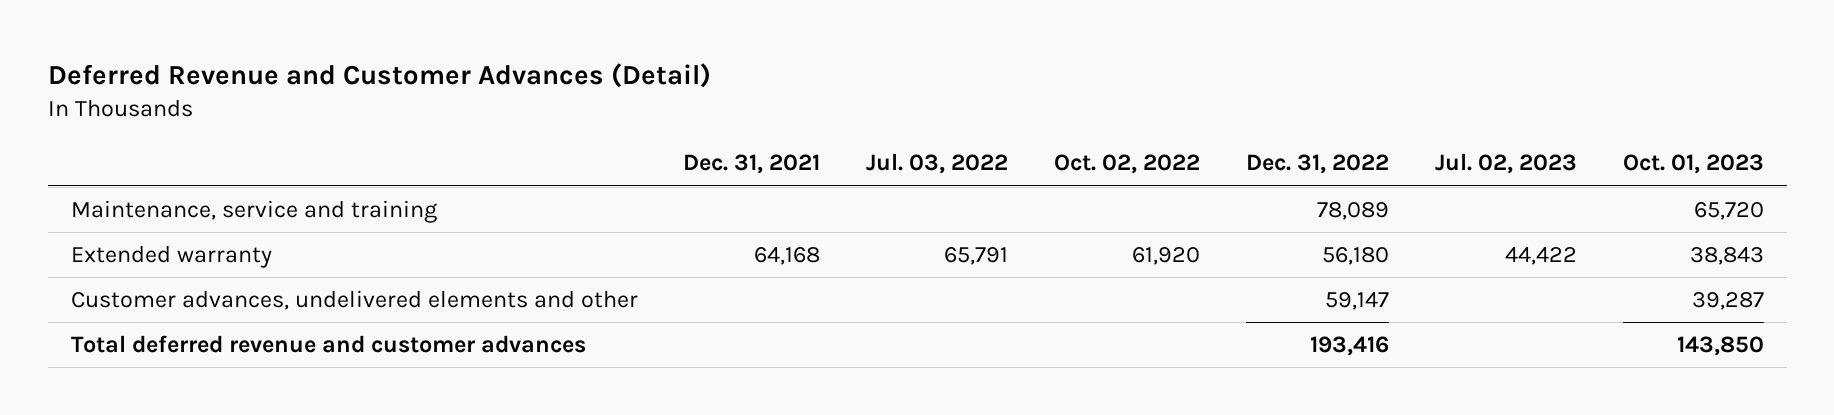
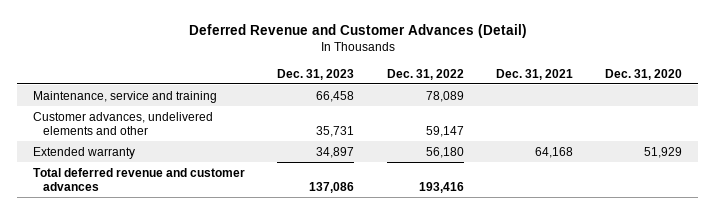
[866,153,1009,175] Jul. 03, 2022 -> none
[1054,154,1201,175] Oct. 02, 2022 -> none
[1435,153,1578,175] Jul. 02, 2023 -> none
[1622,154,1764,175] Oct. 01, 2023 -> none
none -> [277,68,355,80] Dec. 31, 2023
none -> [605,68,683,80] Dec. 31, 2020
[70,245,272,269] Extended warranty -> [33,146,136,159] Extended warranty

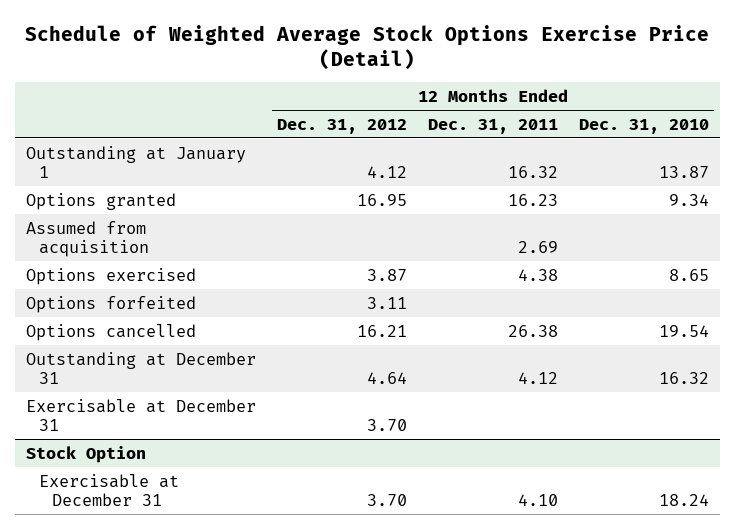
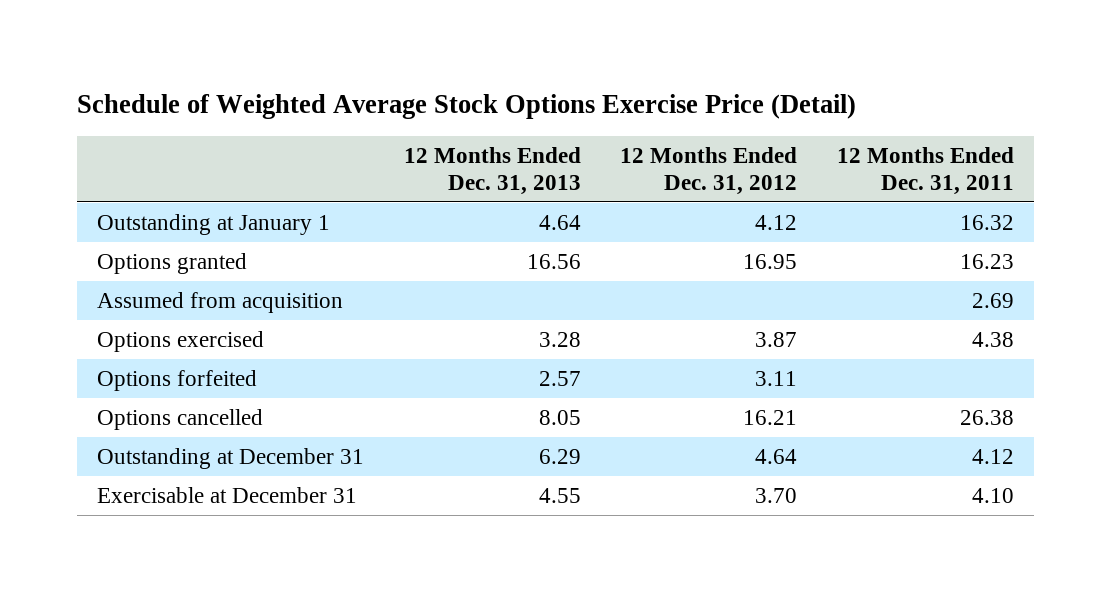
[579,118,710,134] Dec. 31, 2010 -> none
none -> [403,146,581,195] 12 Months Ended Dec. 31, 2013
[25,398,256,432] Exercisable at December 31 -> none
[25,445,146,463] Stock Option -> none

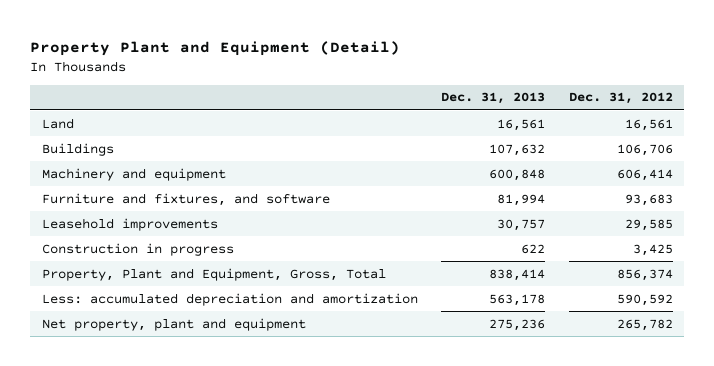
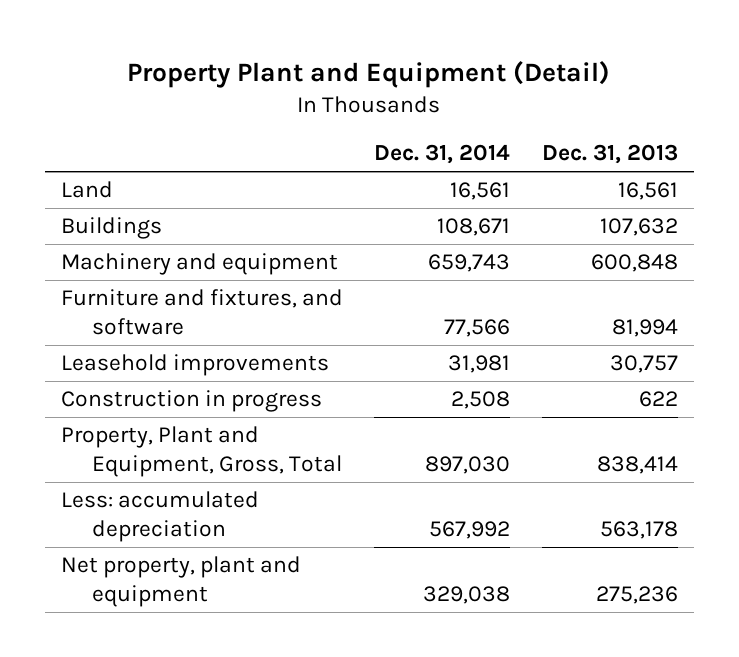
[568,92,673,105] Dec. 31, 2012 -> none
none -> [374,144,511,165] Dec. 31, 2014
[41,292,418,306] Less: accumulated depreciation and amortization -> [60,491,259,543] Less: accumulated depreciation

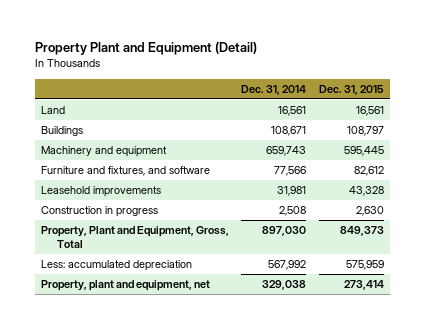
[542,144,679,165] Dec. 31, 2013 -> none
none -> [318,84,384,95] Dec. 31, 2015
[60,556,301,608] Net property, plant and equipment -> [41,280,211,292] Property, plant and equipment, net

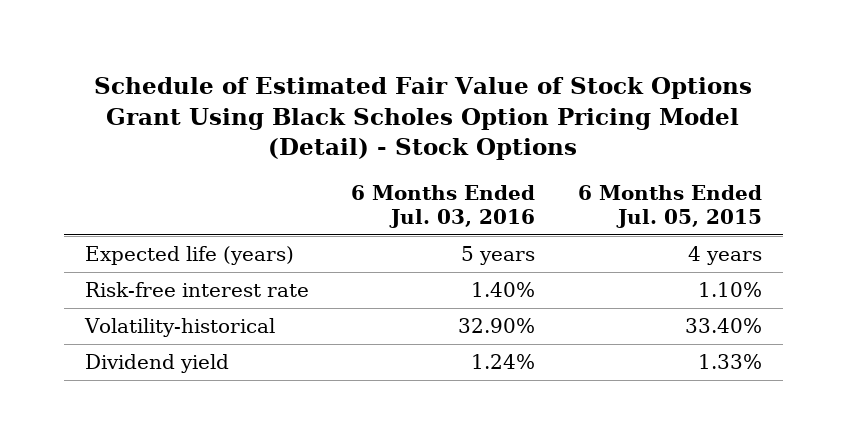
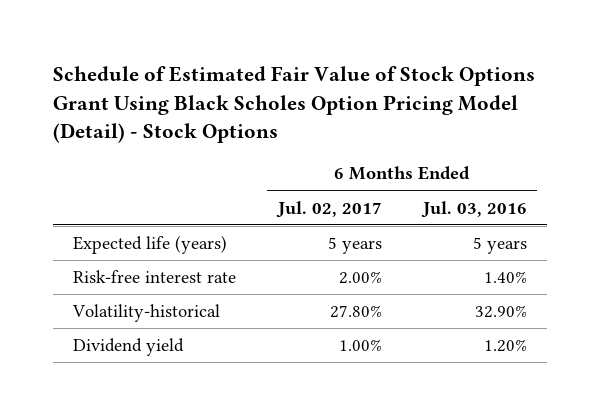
[577,184,762,228] 6 Months Ended Jul. 05, 2015 -> none
none -> [275,200,382,218] Jul. 02, 2017
[471,354,536,370] 1.24% -> [483,339,527,353] 1.20%

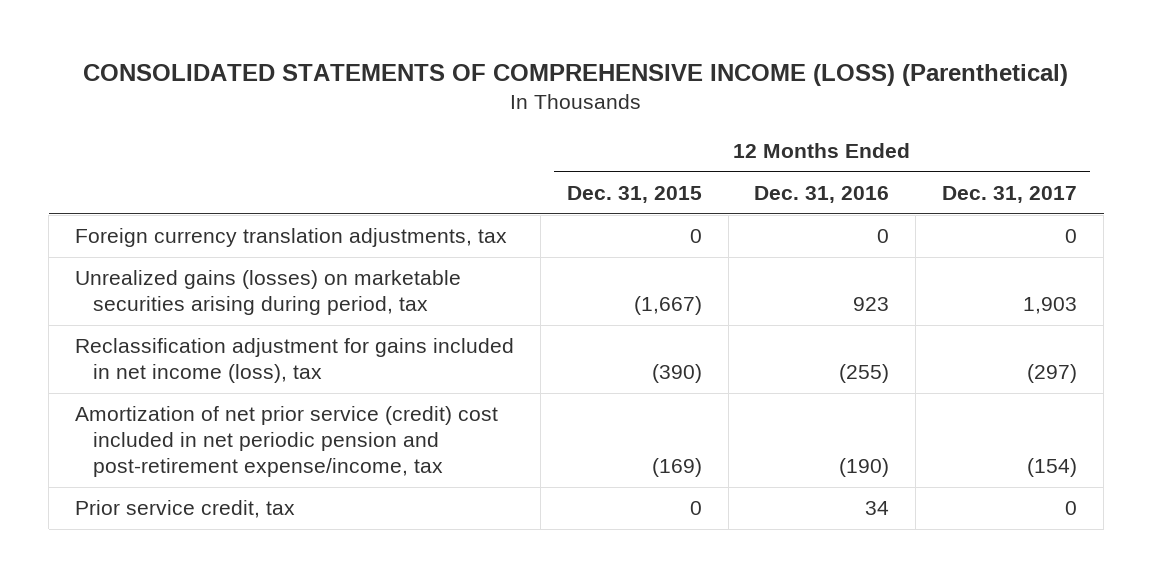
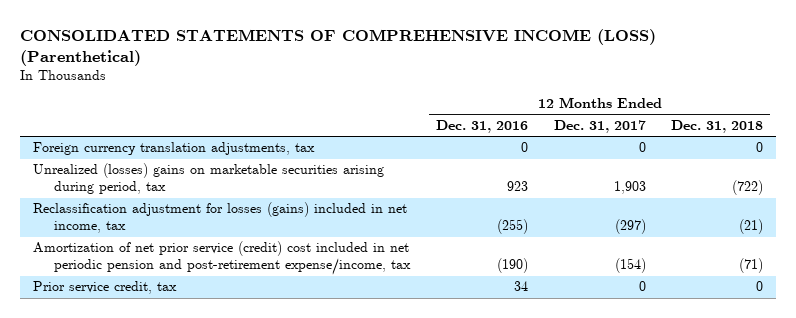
[566,185,702,203] Dec. 31, 2015 -> none
none -> [671,120,764,134] Dec. 31, 2018
[74,270,461,316] Unrealized gains (losses) on marketable securities arising during period, tax -> [32,163,384,195] Unrealized (losses) gains on marketable securities arising during period, tax
[74,338,514,384] Reclassification adjustment for gains included in net income (loss), tax -> [32,202,407,234] Reclassification adjustment for losses (gains) included in net income, tax

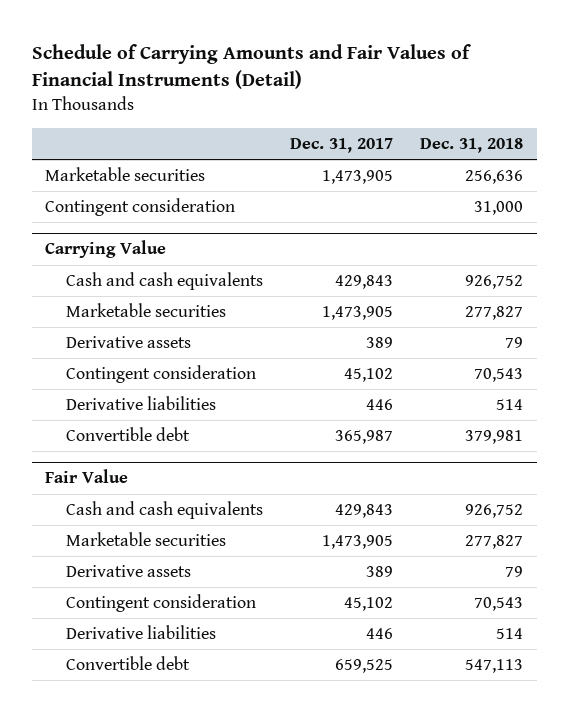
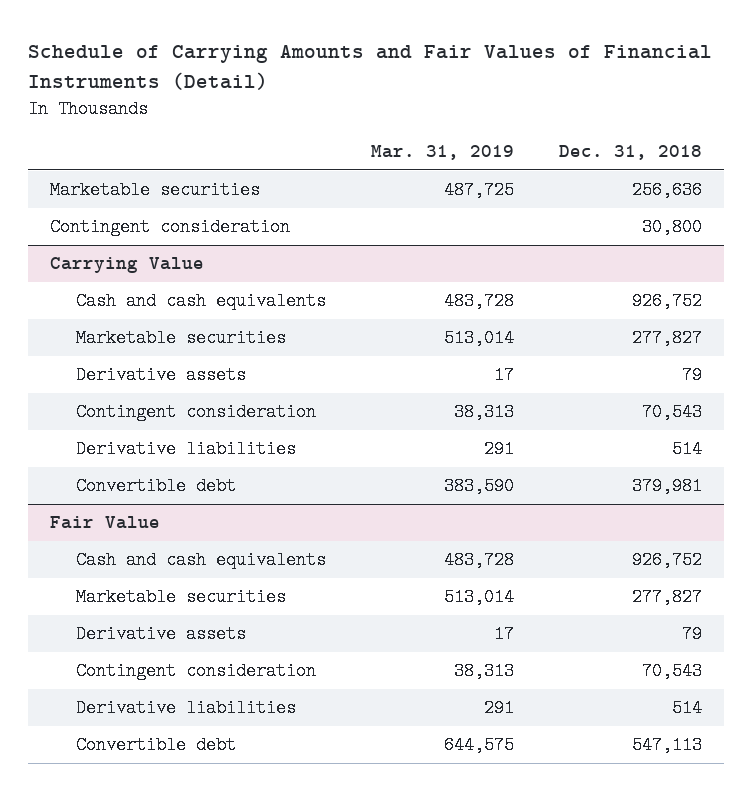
[290,137,394,153] Dec. 31, 2017 -> none
none -> [370,145,514,161] Mar. 31, 2019
[474,201,524,216] 31,000 -> [641,218,702,237] 30,800

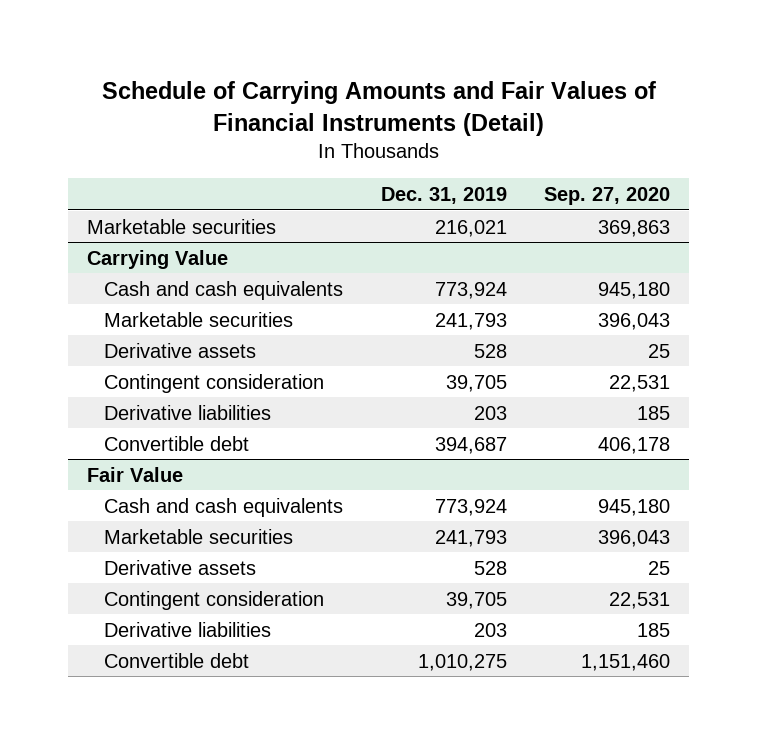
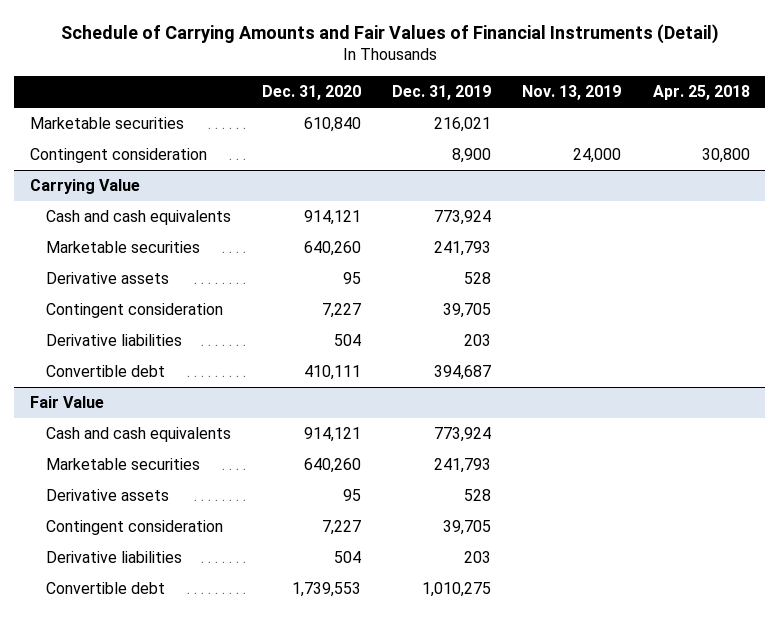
[544,186,671,205] Sep. 27, 2020 -> none
none -> [261,85,361,101] Dec. 31, 2020
none -> [522,85,622,101] Nov. 13, 2019
none -> [652,85,750,101] Apr. 25, 2018
none -> [30,148,208,164] Contingent consideration

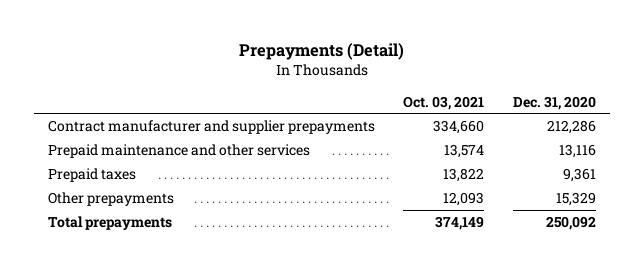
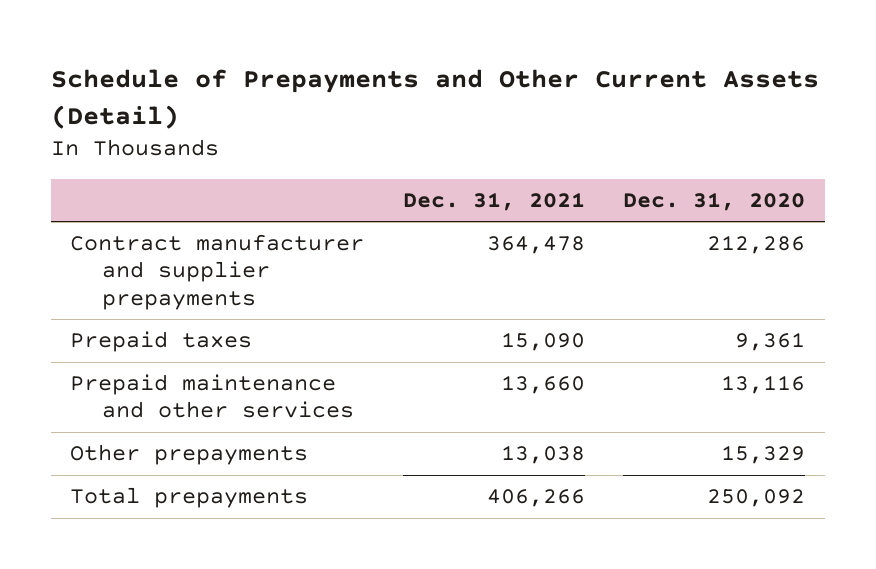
[238,43,404,61] Prepayments (Detail) -> [51,69,820,129] Schedule of Prepayments and Other Current Assets (Detail)
[403,95,485,110] Oct. 03, 2021 -> none
none -> [402,191,585,211] Dec. 31, 2021
[48,143,311,158] Prepaid maintenance and other services -> [70,374,355,419] Prepaid maintenance and other services

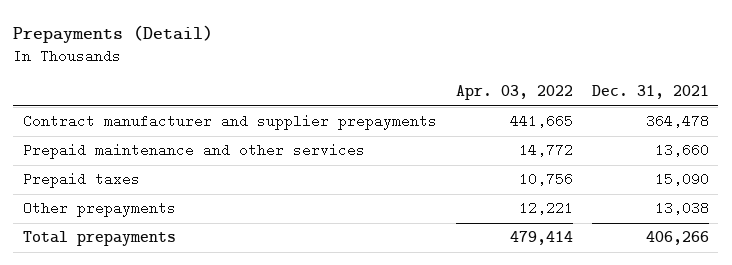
[51,69,820,129] Schedule of Prepayments and Other Current Assets (Detail) -> [13,24,214,43] Prepayments (Detail)
[623,191,806,211] Dec. 31, 2020 -> none
none -> [455,85,573,101] Apr. 03, 2022
[70,331,253,353] Prepaid taxes -> [22,172,140,189] Prepaid taxes

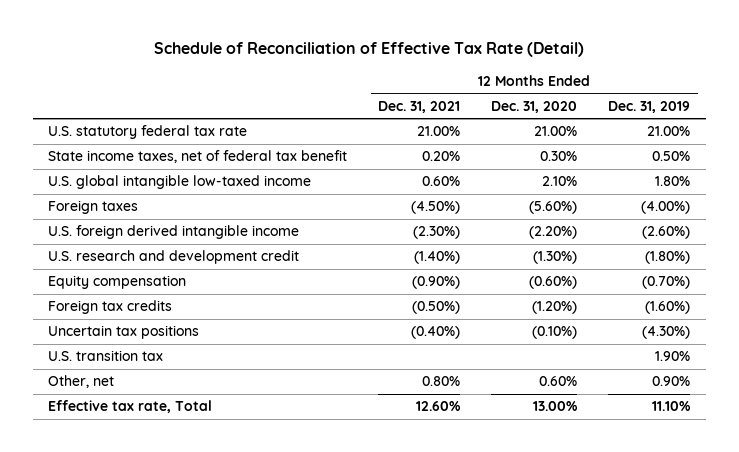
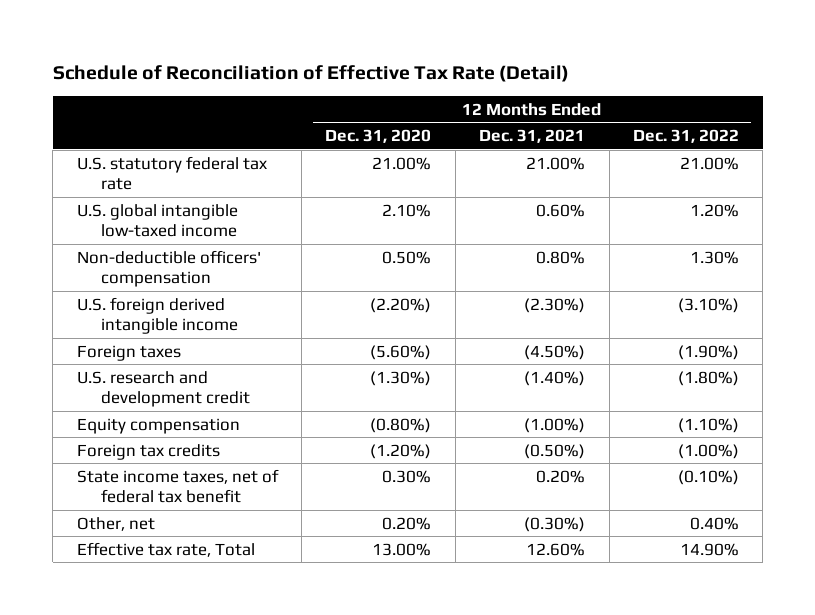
[608,100,691,113] Dec. 31, 2019 -> none
none -> [632,129,739,144] Dec. 31, 2022
none -> [76,249,261,288] Non-deductible officers' compensation
[48,200,139,215] Foreign taxes -> [76,344,181,361] Foreign taxes
[412,276,461,290] (0.90%) -> [524,417,586,433] (1.00%)
[529,276,578,290] (0.60%) -> [370,417,432,433] (0.80%)
[48,325,200,340] Uncertain tax positions -> none
[48,350,164,362] U.S. transition tax -> none
[48,150,348,164] State income taxes, net of federal tax benefit -> [76,468,279,504] State income taxes, net of federal tax benefit
[422,376,461,387] 0.80% -> [524,516,586,532] (0.30%)
[539,376,578,387] 0.60% -> [382,516,432,530] 0.20%

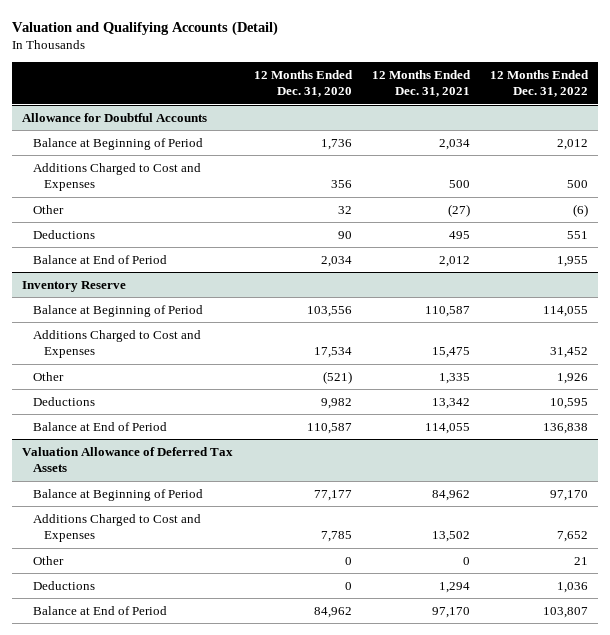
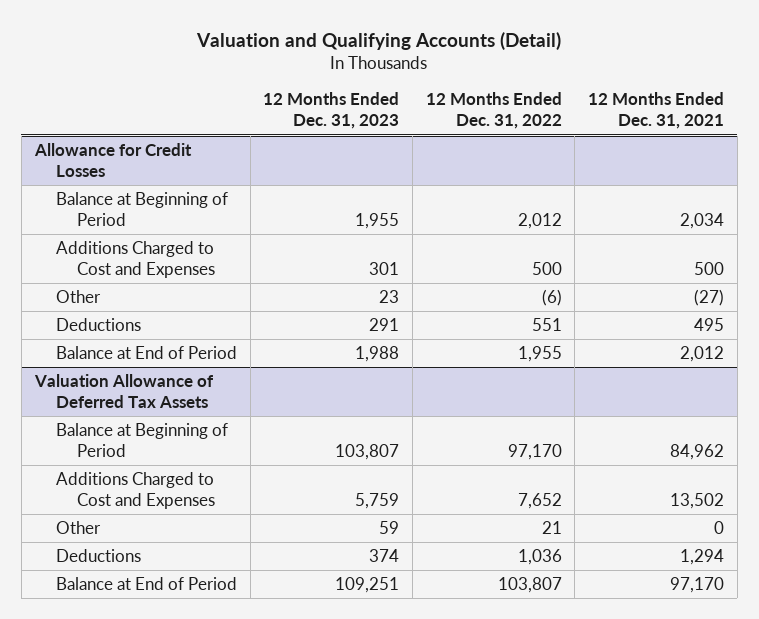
[253,69,353,98] 12 Months Ended Dec. 31, 2020 -> none
none -> [263,92,400,130] 12 Months Ended Dec. 31, 2023
[22,112,208,122] Allowance for Doubtful Accounts -> [33,143,192,177] Allowance for Credit Losses
[22,280,127,292] Inventory Reserve -> none
[33,304,204,317] Balance at Beginning of Period -> none
[33,329,202,359] Additions Charged to Cost and Expenses -> none
[33,371,65,381] Other -> none
[33,396,96,406] Deductions -> none
[33,421,168,431] Balance at End of Period -> none

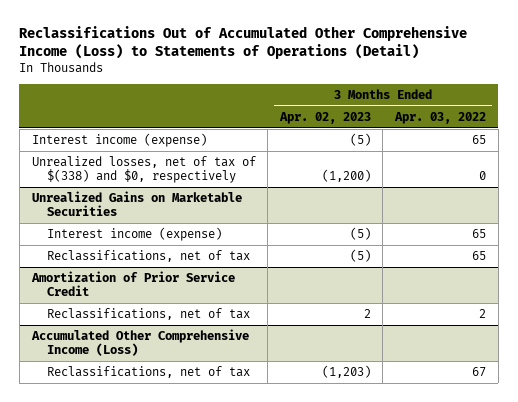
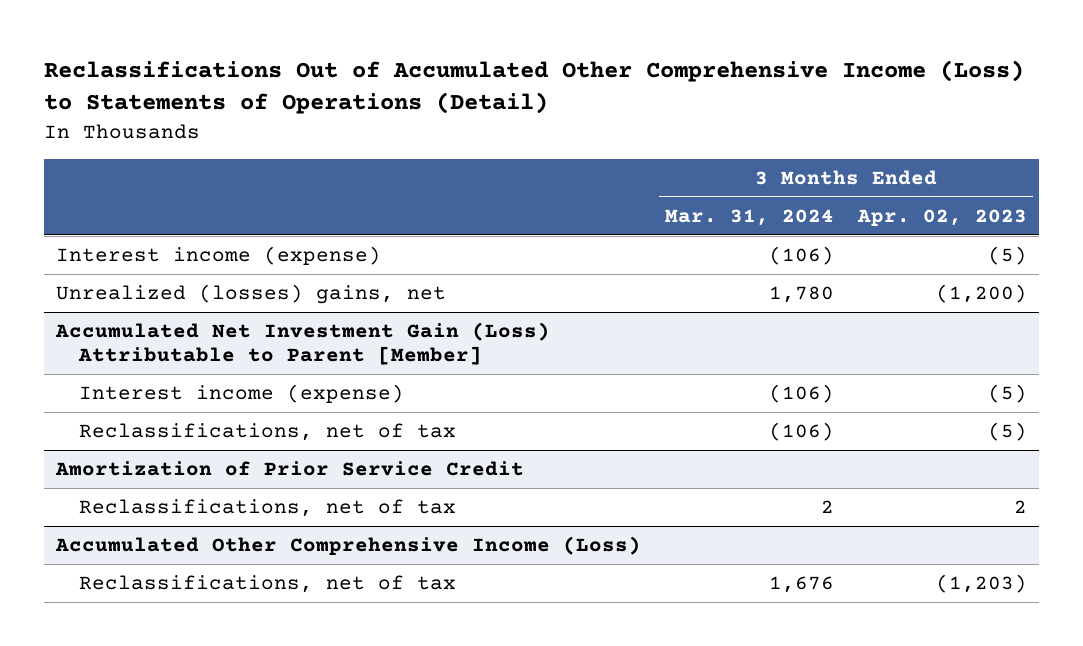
[394,111,487,124] Apr. 03, 2022 -> none
none -> [665,208,835,226] Mar. 31, 2024
[31,156,256,184] Unrealized losses, net of tax of $(338) and $0, respectively -> [56,284,447,305] Unrealized (losses) gains, net
[31,191,242,217] Unrealized Gains on Marketable Securities -> [55,322,551,366] Accumulated Net Investment Gain (Loss) Attributable to Parent [Member]

